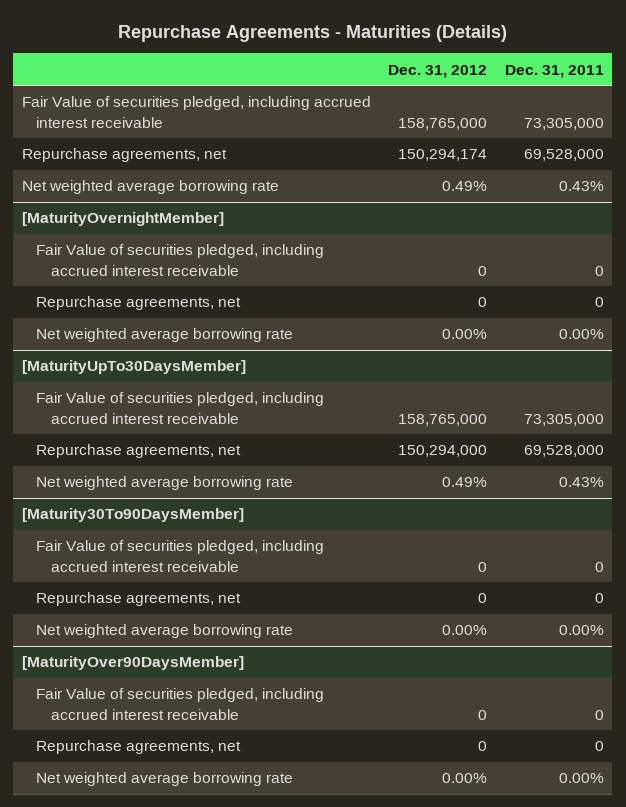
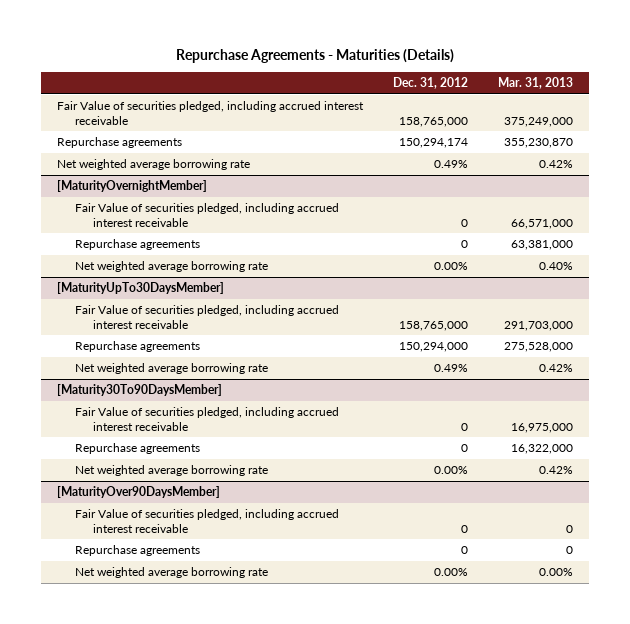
[504,64,604,78] Dec. 31, 2011 -> none
none -> [498,76,574,89] Mar. 31, 2013
[22,148,228,163] Repurchase agreements, net -> [56,137,182,149] Repurchase agreements
[36,296,242,311] Repurchase agreements, net -> [74,239,200,251] Repurchase agreements
[36,444,242,459] Repurchase agreements, net -> [74,341,200,353] Repurchase agreements
[36,592,242,607] Repurchase agreements, net -> [74,443,200,455] Repurchase agreements
[36,740,242,755] Repurchase agreements, net -> [74,545,200,557] Repurchase agreements

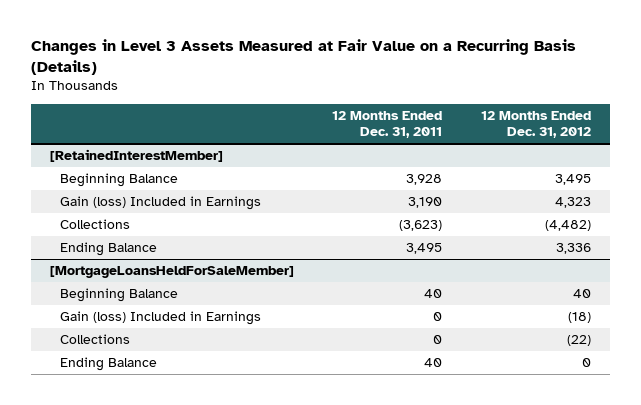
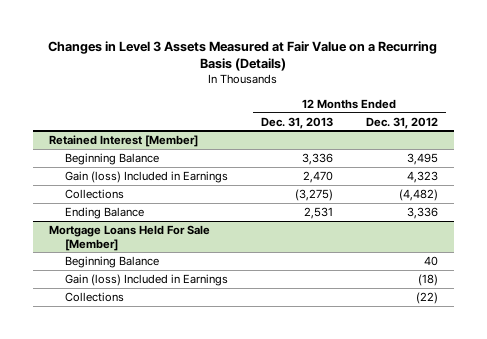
[332,110,443,139] 12 Months Ended Dec. 31, 2011 -> none
none -> [261,116,334,129] Dec. 31, 2013
[49,149,223,163] [RetainedInterestMember] -> none
none -> [49,134,199,147] Retained Interest [Member]
[49,266,294,279] [MortgageLoansHeldForSaleMember] -> none
none -> [49,224,211,251] Mortgage Loans Held For Sale [Member]
[59,357,157,372] Ending Balance -> none

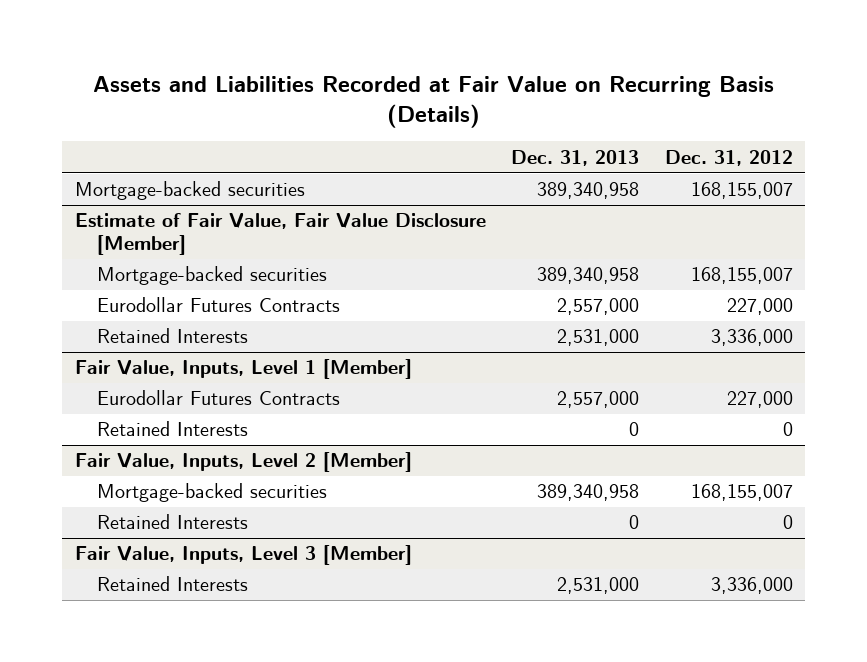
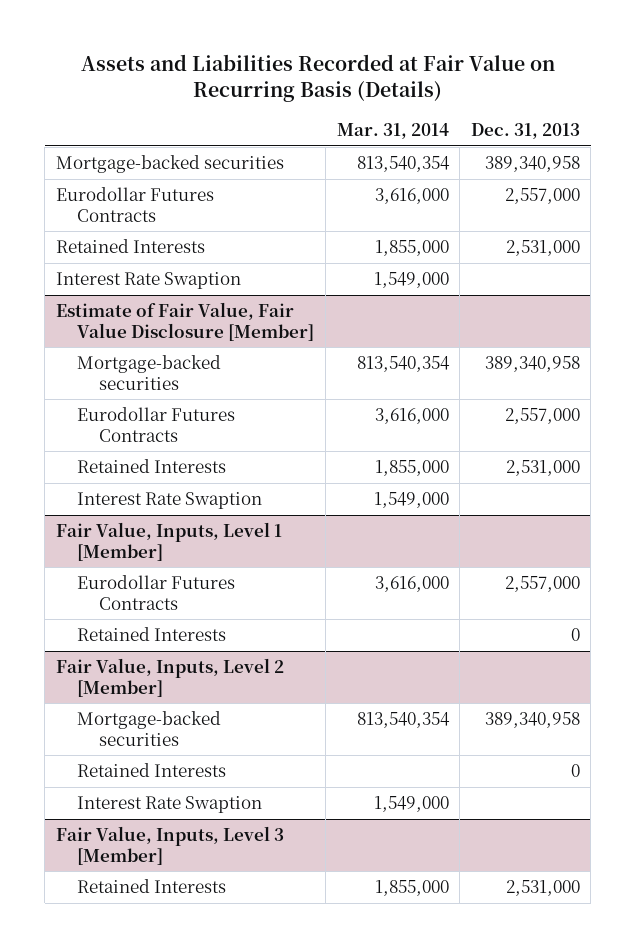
[664,149,793,166] Dec. 31, 2012 -> none
none -> [336,122,449,139] Mar. 31, 2014
none -> [55,186,214,222] Eurodollar Futures Contracts
none -> [55,238,205,253] Retained Interests
none -> [55,271,241,289] Interest Rate Swaption
none -> [77,491,263,509] Interest Rate Swaption
none -> [77,795,263,813] Interest Rate Swaption

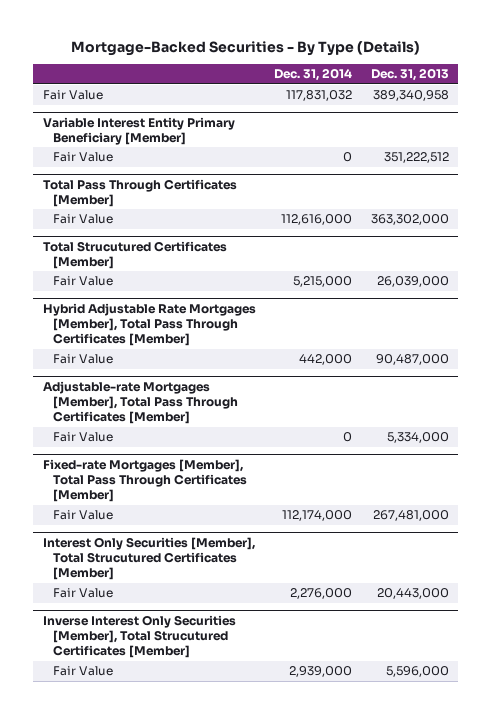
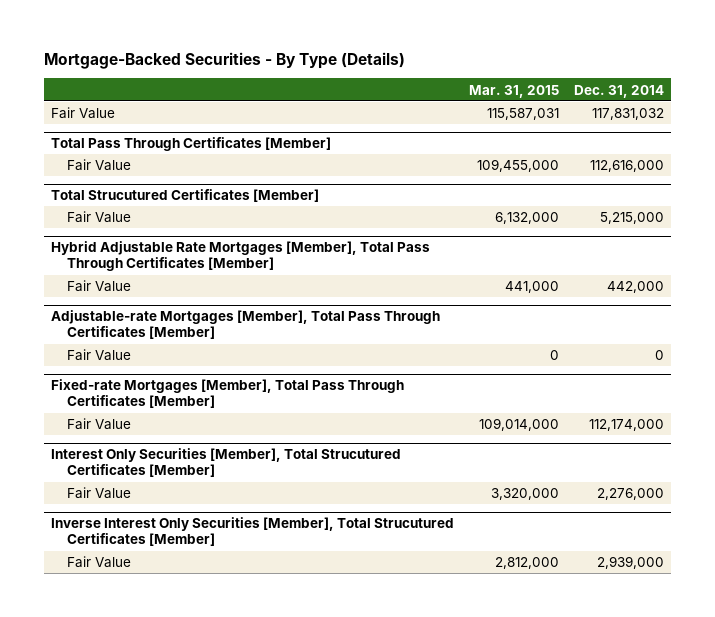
[370,68,449,82] Dec. 31, 2013 -> none
none -> [469,84,560,98] Mar. 31, 2015
[42,116,235,145] Variable Interest Entity Primary Beneficiary [Member] -> none
[53,152,114,163] Fair Value -> none

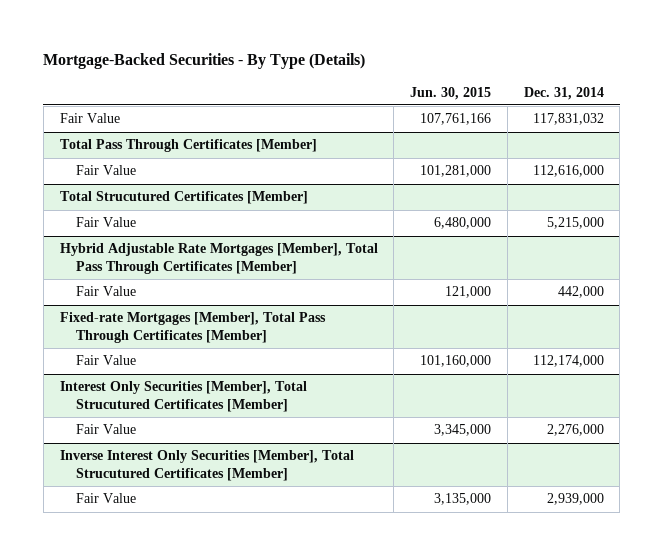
[469,84,560,98] Mar. 31, 2015 -> none
none -> [410,86,492,100] Jun. 30, 2015
[51,310,441,340] Adjustable-rate Mortgages [Member], Total Pass Through Certificates [Member] -> none
[66,349,131,362] Fair Value -> none

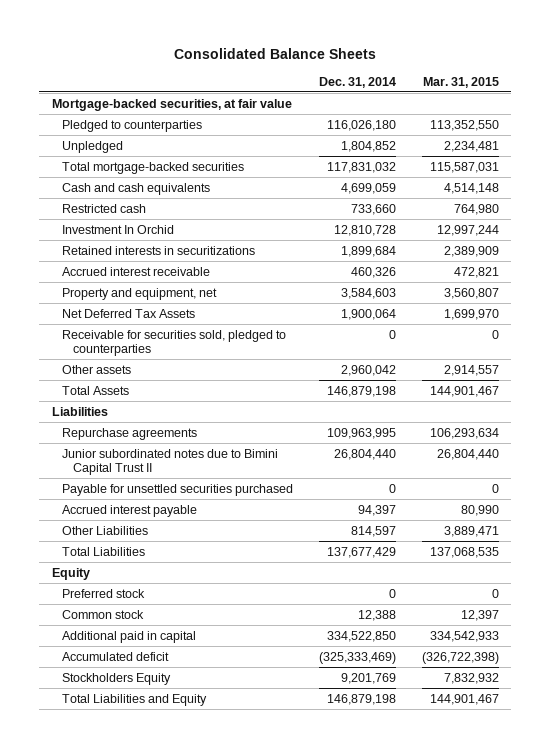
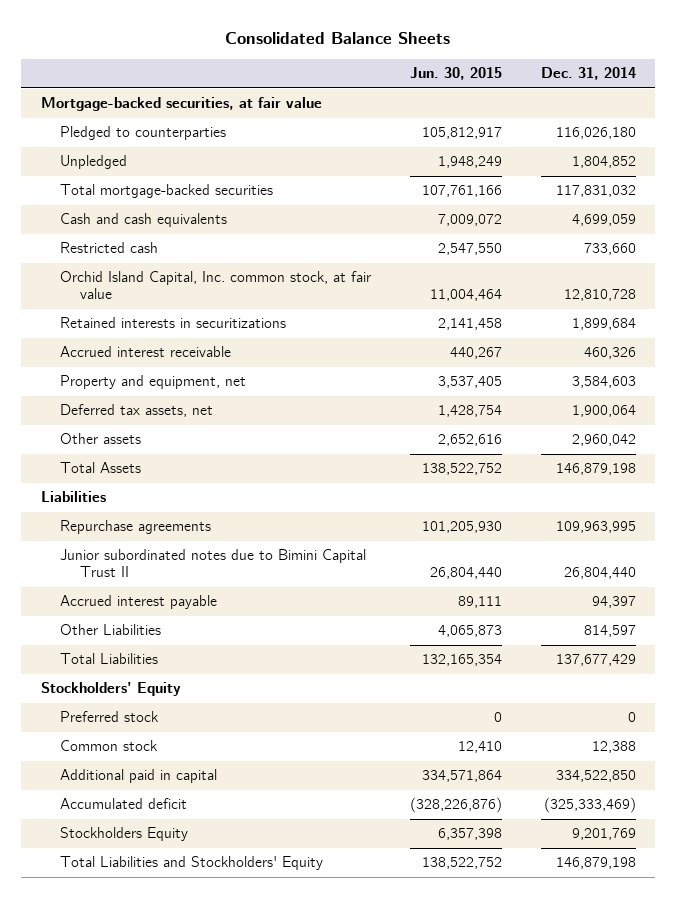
[422,76,499,88] Mar. 31, 2015 -> none
none -> [410,67,503,81] Jun. 30, 2015
[62,224,175,234] Investment In Orchid -> [60,271,372,300] Orchid Island Capital, Inc. common stock, at fair value
[62,329,287,357] Receivable for securities sold, pledged to counterparties -> none
[62,308,196,318] Net Deferred Tax Assets -> [60,404,214,418] Deferred tax assets, net
[62,483,294,496] Payable for unsettled securities purchased -> none
[52,567,91,580] Equity -> [40,682,181,697] Stockholders' Equity
[62,693,208,706] Total Liabilities and Equity -> [60,856,324,871] Total Liabilities and Stockholders' Equity

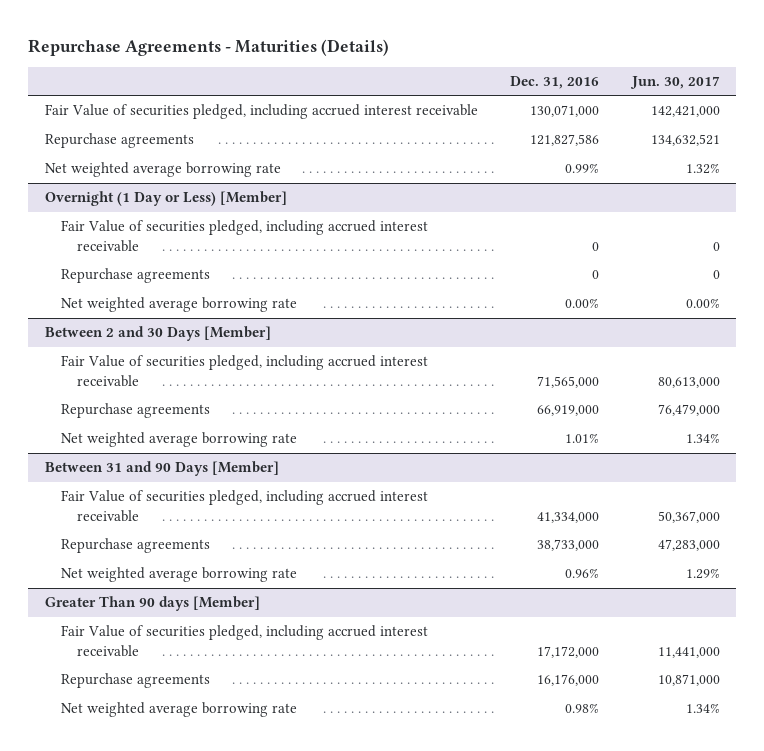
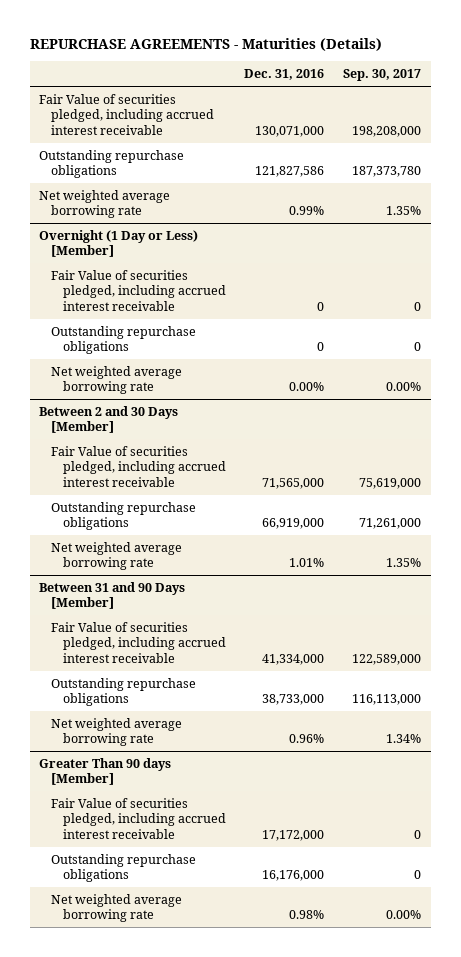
[28,38,390,56] Repurchase Agreements - Maturities (Details) -> [29,38,382,52] REPURCHASE AGREEMENTS - Maturities (Details)
[629,75,720,89] Jun. 30, 2017 -> none
none -> [343,69,422,82] Sep. 30, 2017
[44,133,194,149] Repurchase agreements -> [39,149,185,179] Outstanding repurchase obligations
[61,268,211,284] Repurchase agreements -> [50,325,196,355] Outstanding repurchase obligations
[61,403,211,419] Repurchase agreements -> [50,501,196,531] Outstanding repurchase obligations
[61,538,211,554] Repurchase agreements -> [50,677,196,707] Outstanding repurchase obligations
[61,673,211,689] Repurchase agreements -> [50,853,196,883] Outstanding repurchase obligations

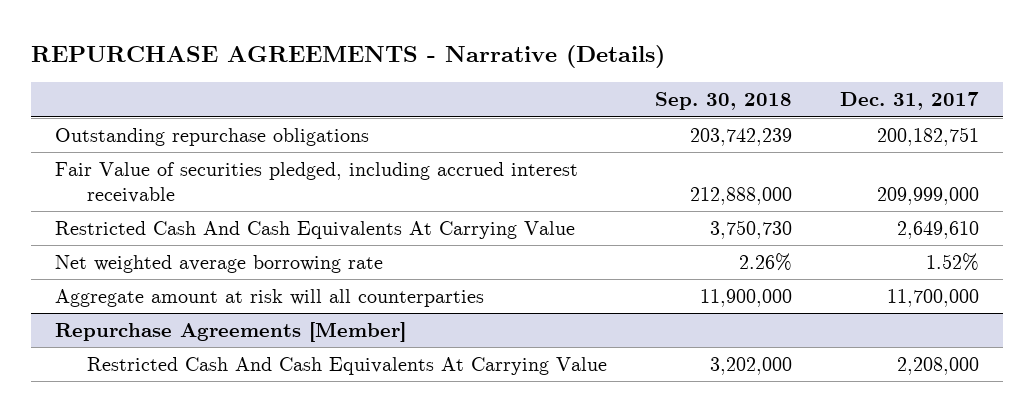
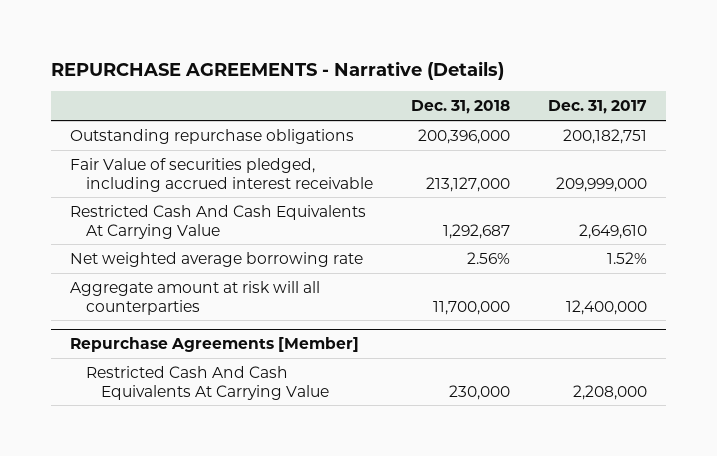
[654,92,792,111] Sep. 30, 2018 -> none
none -> [410,100,510,115] Dec. 31, 2018
[886,289,979,308] 11,700,000 -> [565,299,647,315] 12,400,000

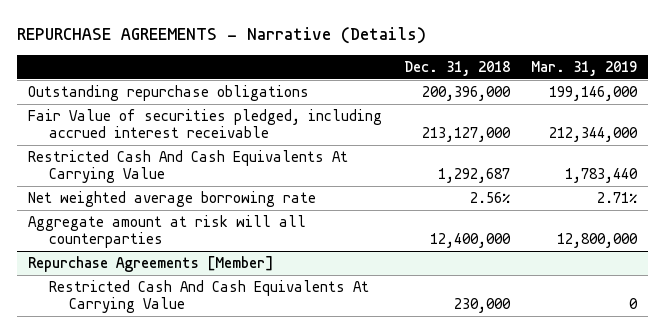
[547,100,647,115] Dec. 31, 2017 -> none
none -> [531,61,638,77] Mar. 31, 2019
[432,300,510,315] 11,700,000 -> [429,233,511,249] 12,400,000

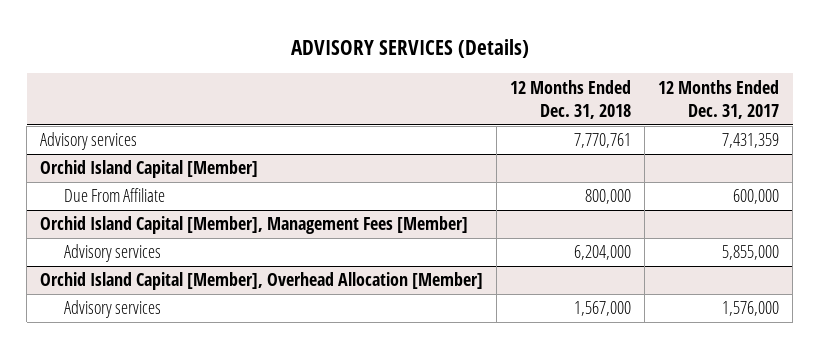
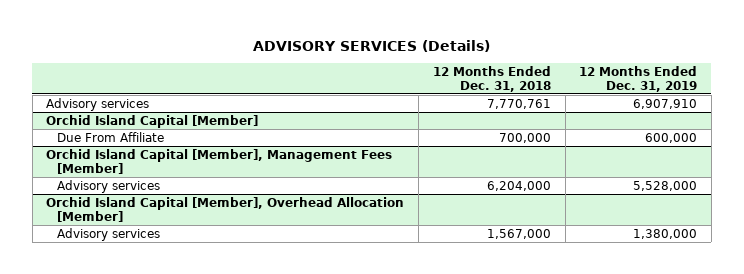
[658,79,780,120] 12 Months Ended Dec. 31, 2017 -> none
none -> [579,65,698,92] 12 Months Ended Dec. 31, 2019
[585,189,632,205] 800,000 -> [498,132,551,143] 700,000

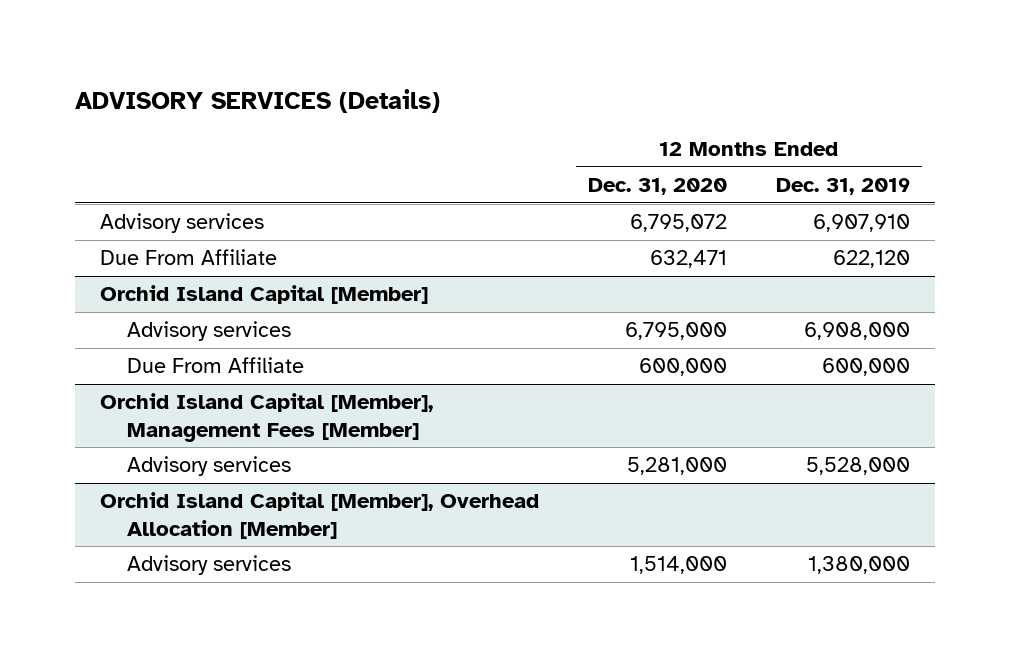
[432,65,551,92] 12 Months Ended Dec. 31, 2018 -> none
none -> [587,177,727,195] Dec. 31, 2020
none -> [99,249,277,266] Due From Affiliate
none -> [126,321,291,342] Advisory services

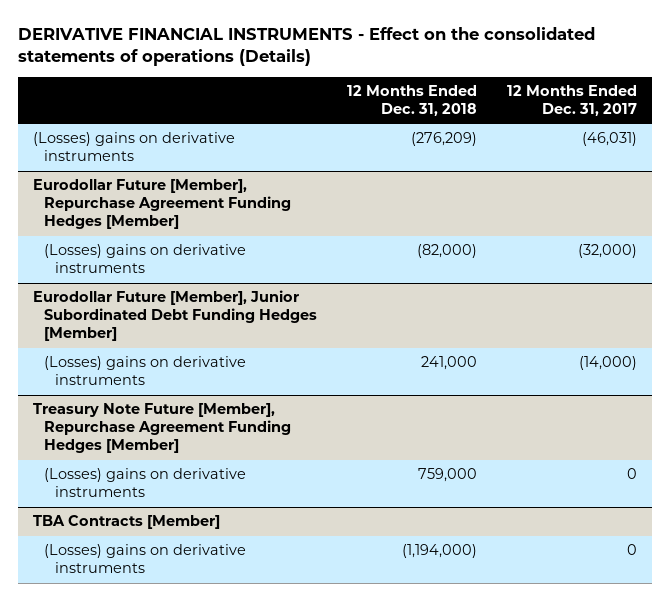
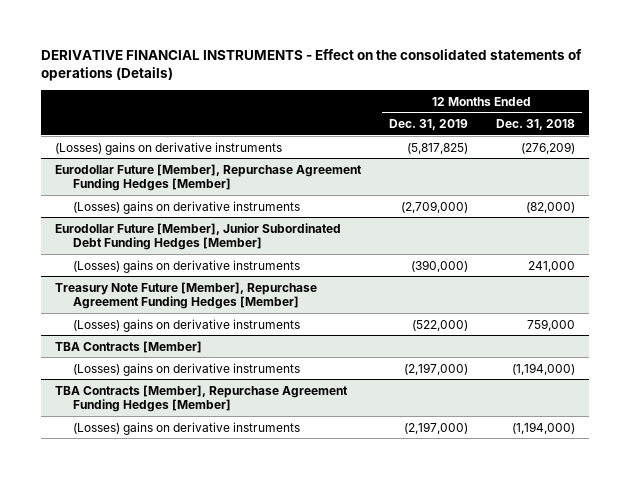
[507,85,638,116] 12 Months Ended Dec. 31, 2017 -> none
none -> [389,119,469,131] Dec. 31, 2019
none -> [55,384,349,413] TBA Contracts [Member], Repurchase Agreement Funding Hedges [Member]
none -> [72,421,300,435] (Losses) gains on derivative instruments

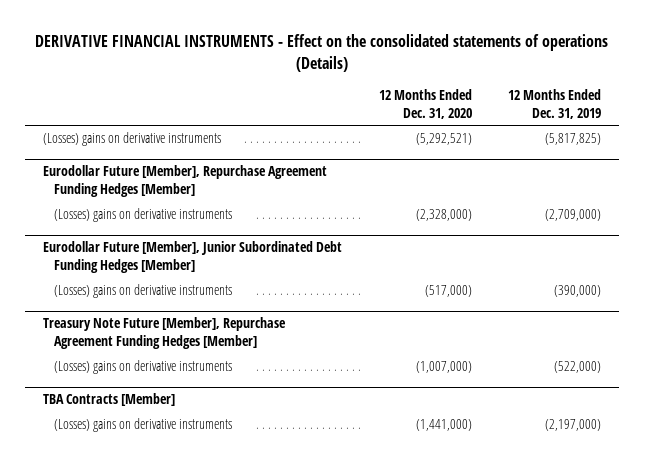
[495,119,575,131] Dec. 31, 2018 -> none
none -> [378,88,472,119] 12 Months Ended Dec. 31, 2020
[55,384,349,413] TBA Contracts [Member], Repurchase Agreement Funding Hedges [Member] -> none
[72,421,300,435] (Losses) gains on derivative instruments -> none

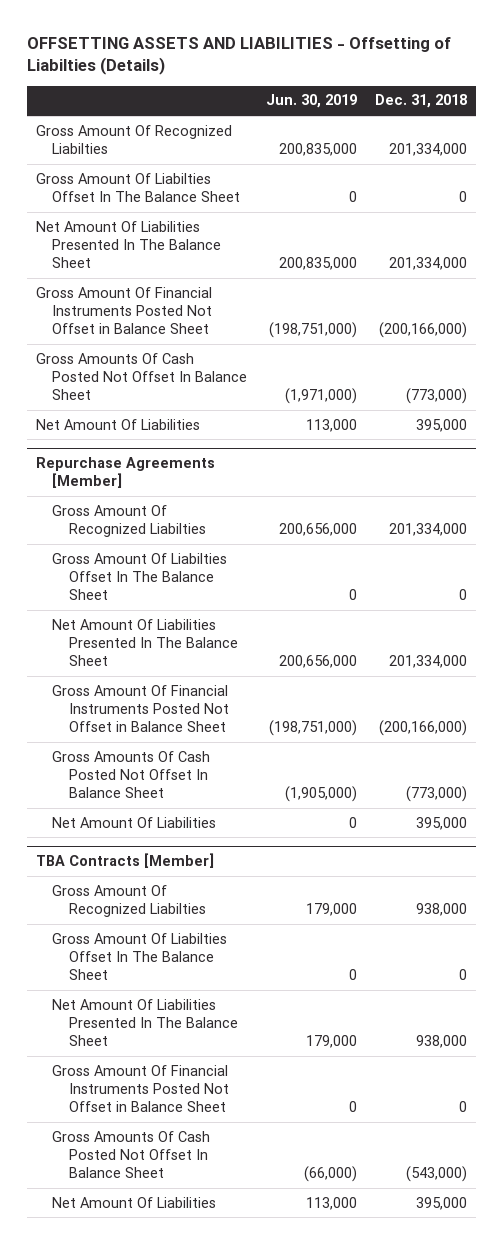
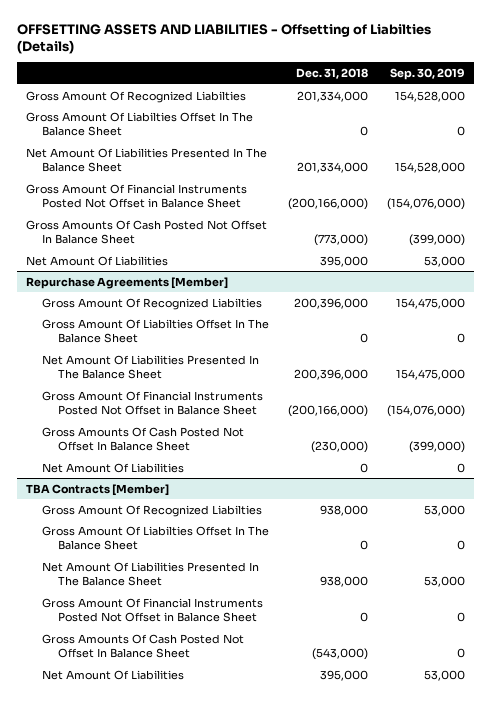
[265,94,357,109] Jun. 30, 2019 -> none
none -> [389,68,465,81] Sep. 30, 2019
[388,523,467,537] 201,334,000 -> [293,297,368,309] 200,396,000
[388,655,467,669] 201,334,000 -> [293,369,368,381] 200,396,000
[405,786,467,803] (773,000) -> [310,441,368,454] (230,000)
[415,816,467,830] 395,000 -> [359,462,368,473] 0

